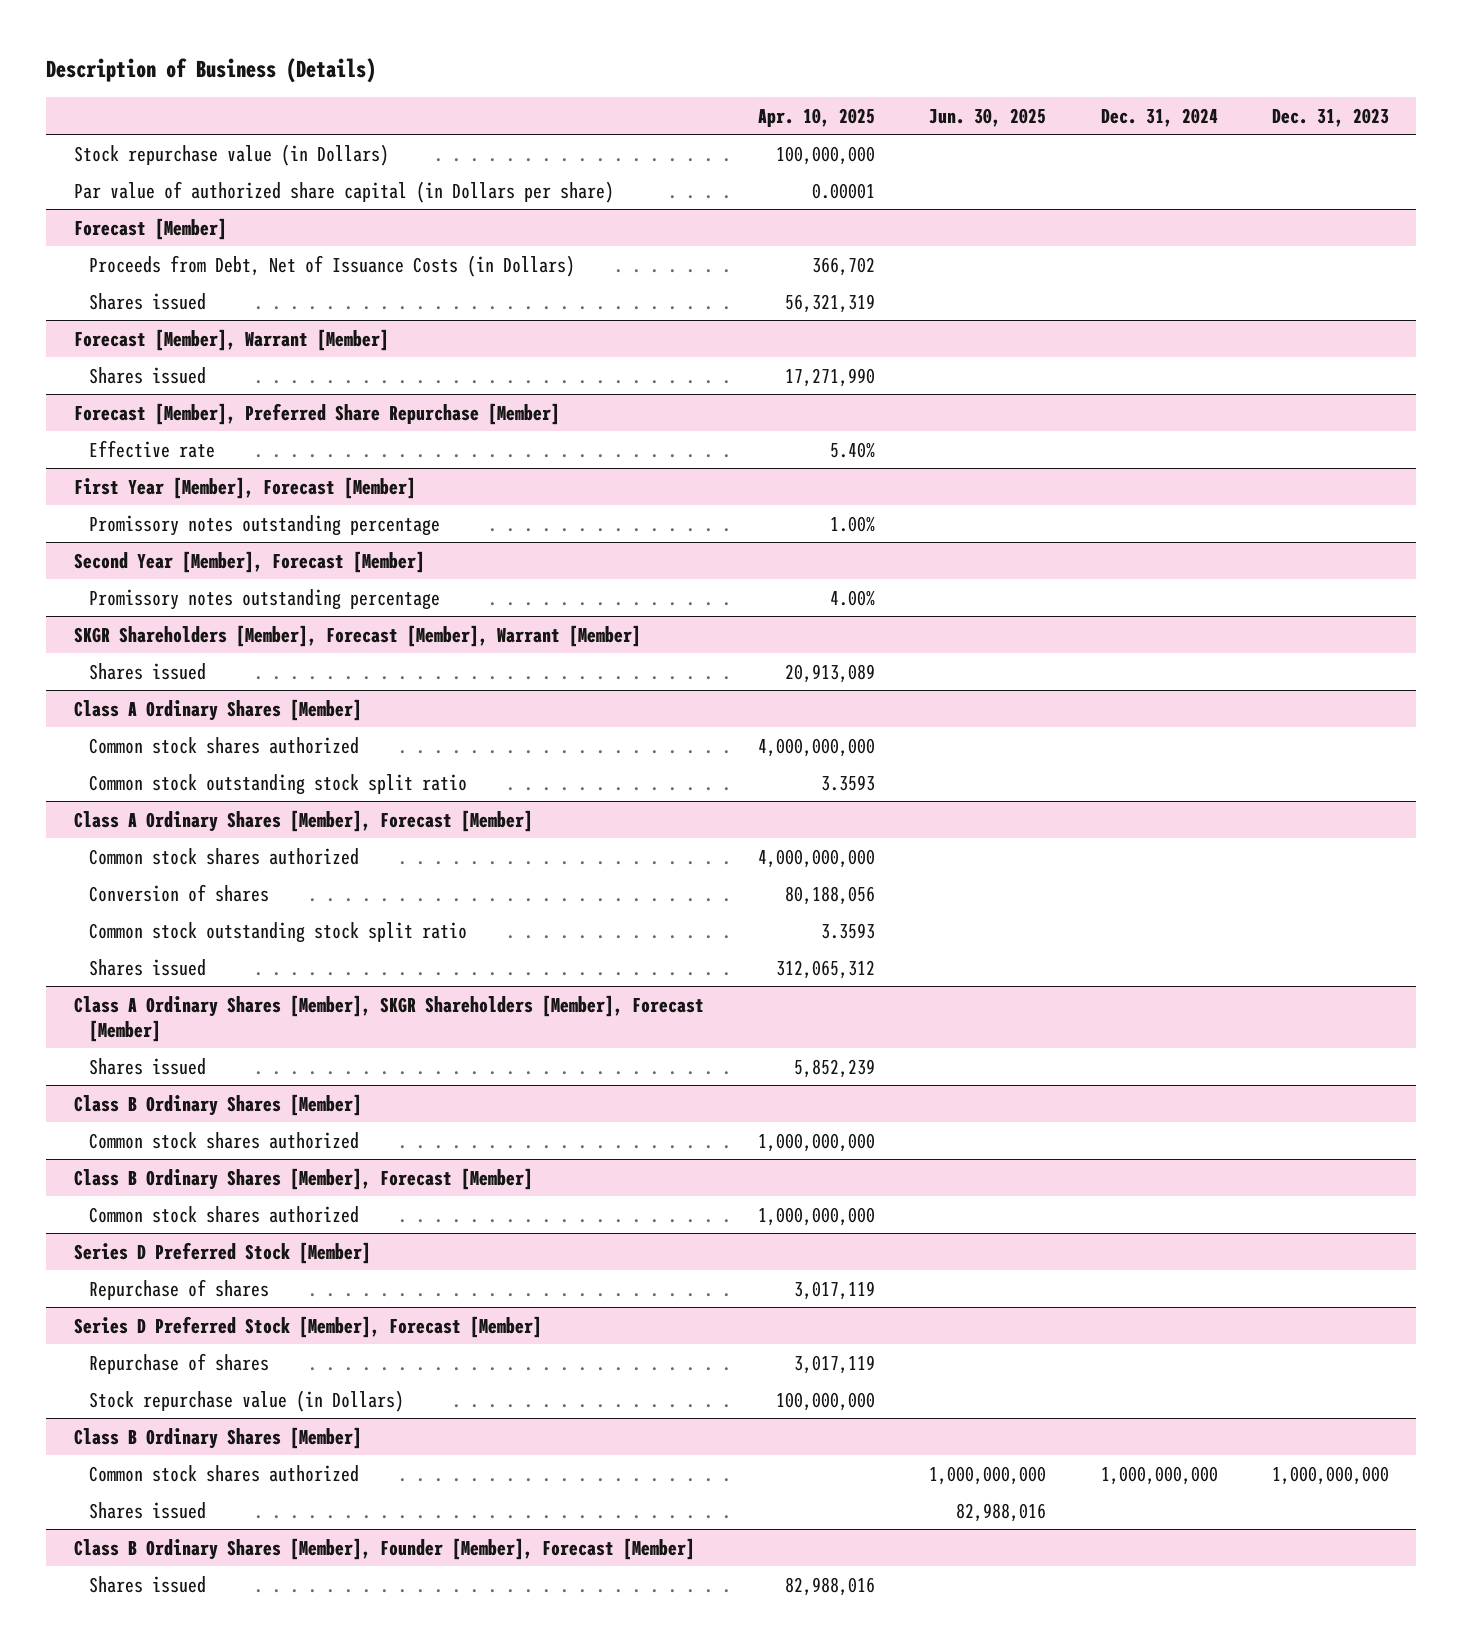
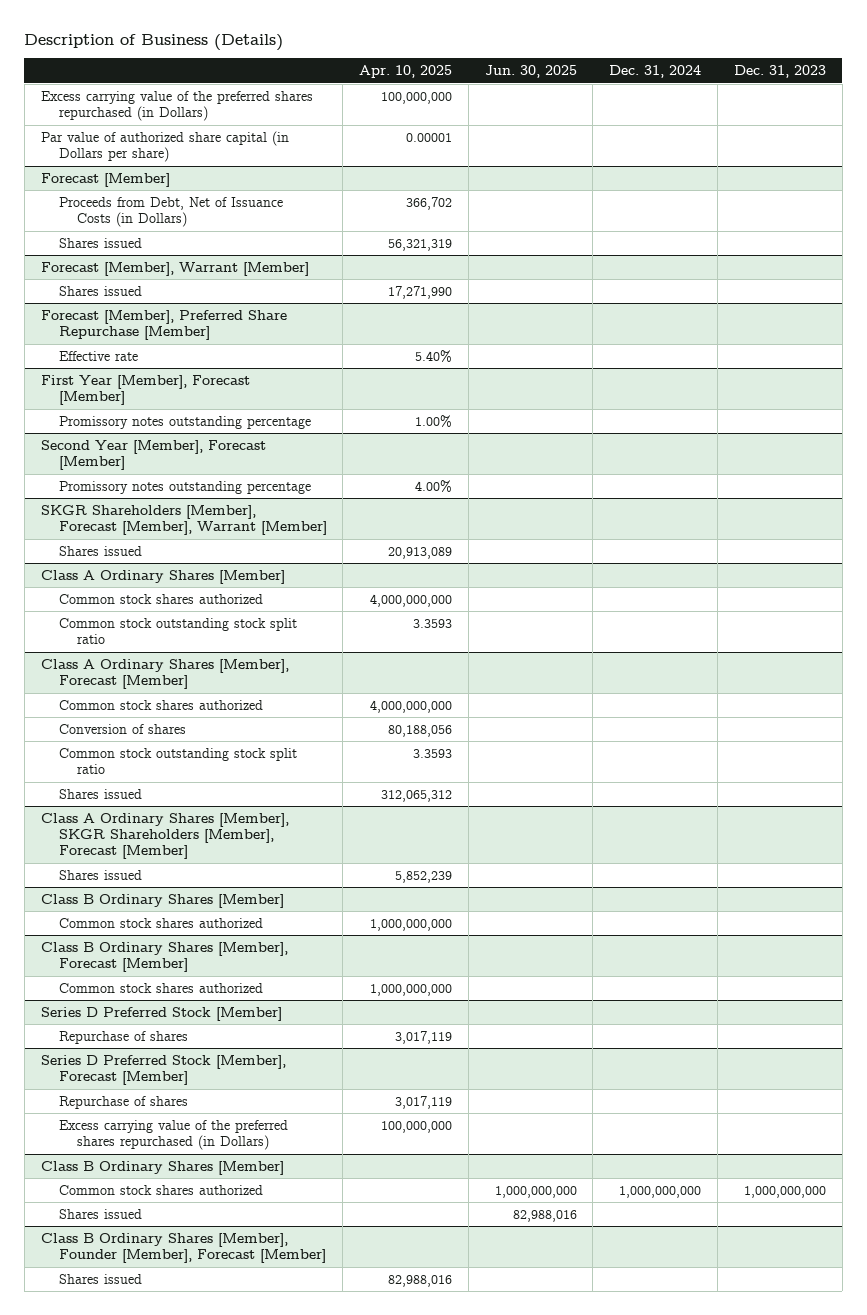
[73,143,389,166] Stock repurchase value (in Dollars) -> [40,90,313,122] Excess carrying value of the preferred shares repurchased (in Dollars)
[88,1389,404,1412] Stock repurchase value (in Dollars) -> [58,1119,288,1151] Excess carrying value of the preferred shares repurchased (in Dollars)

